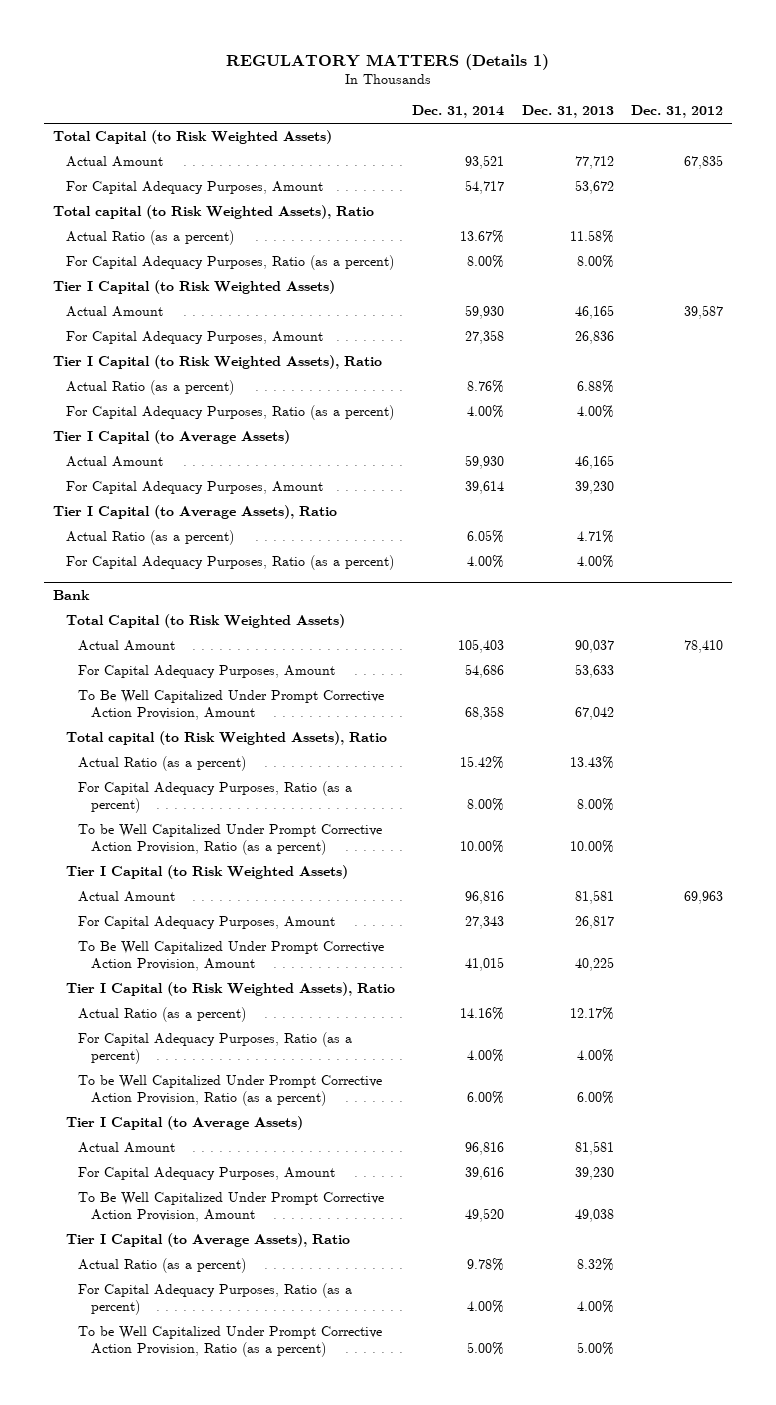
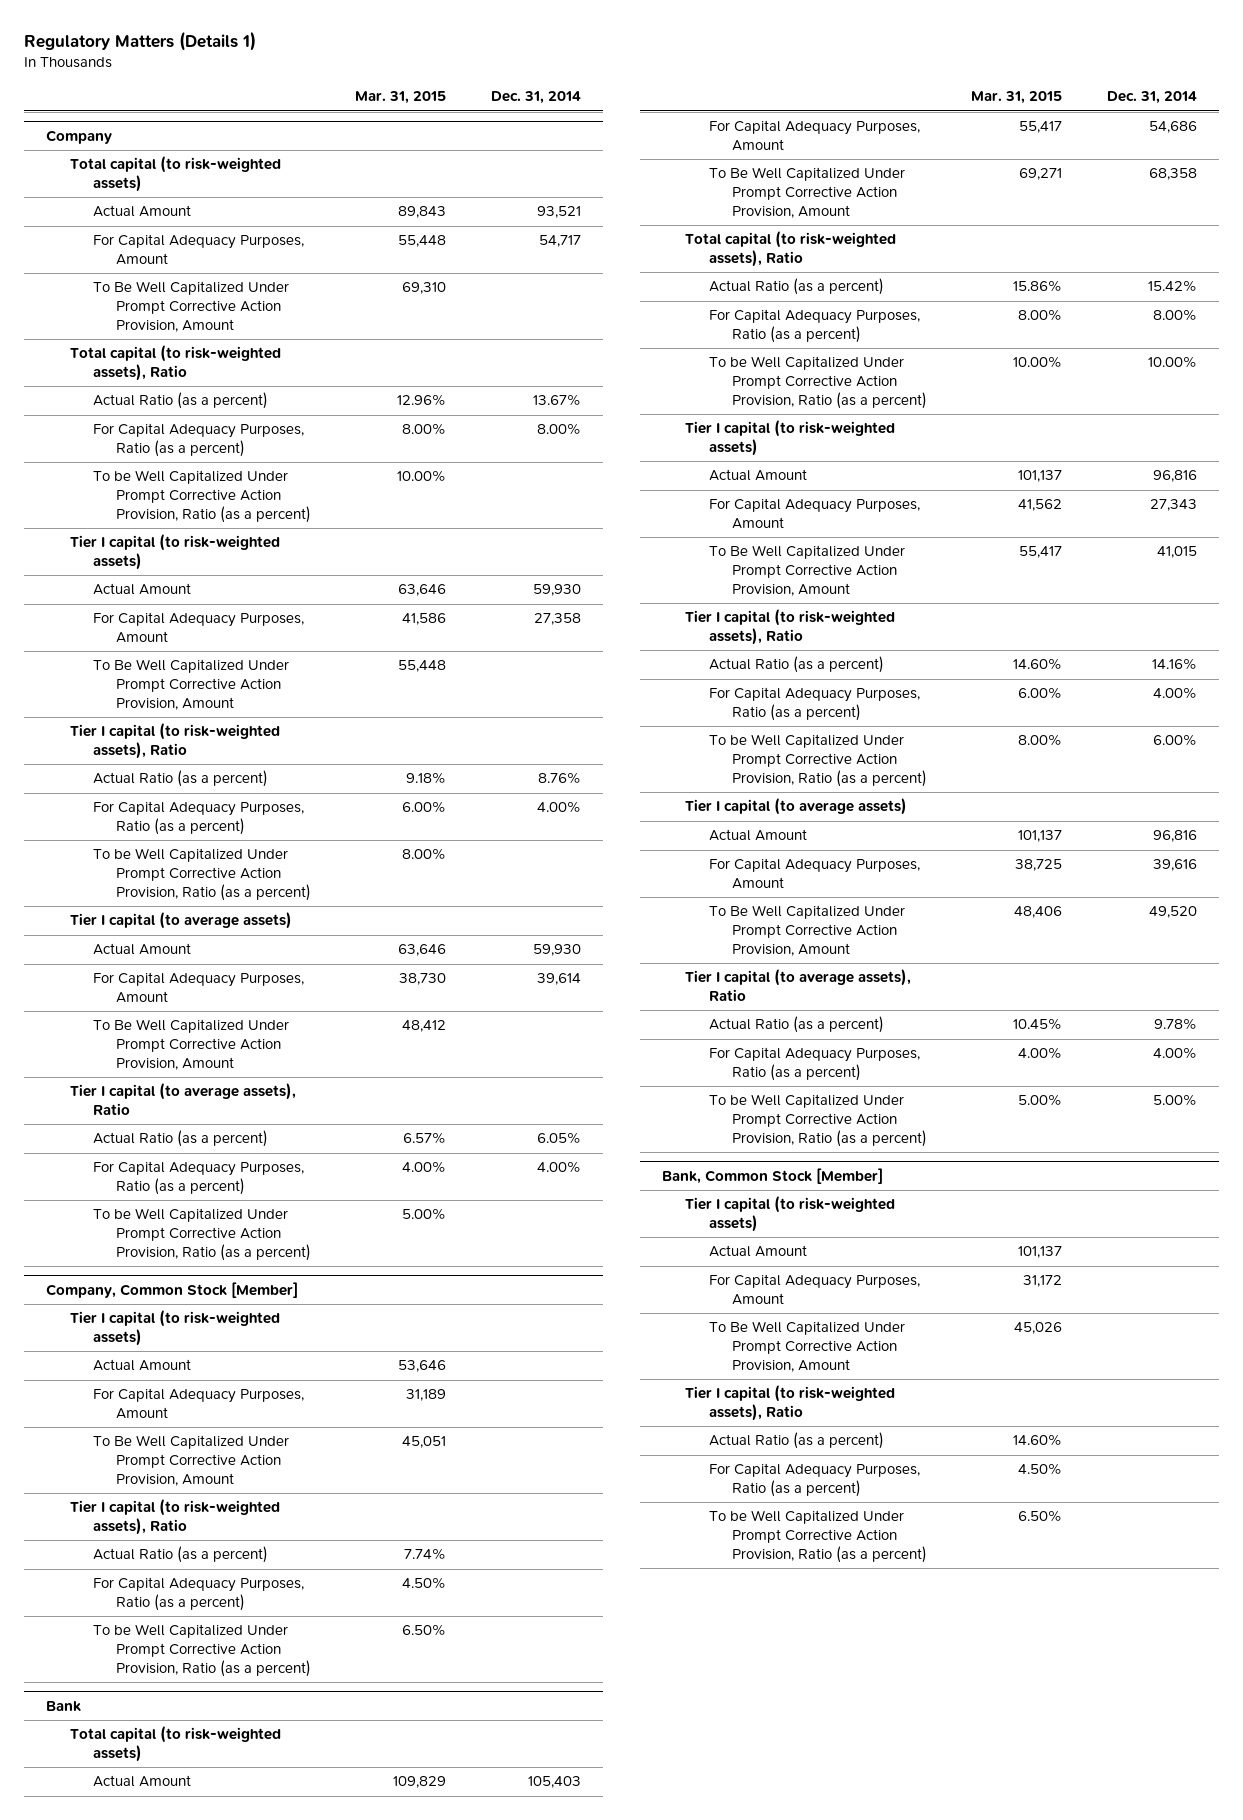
[226,53,550,70] REGULATORY MATTERS (Details 1) -> [24,31,257,52] Regulatory Matters (Details 1)
[521,105,614,119] Dec. 31, 2013 -> none
[631,105,724,119] Dec. 31, 2012 -> none
none -> [355,91,447,105] Mar. 31, 2015
none -> [46,129,113,144] Company
[53,130,333,145] Total Capital (to Risk Weighted Assets) -> [69,156,281,193] Total capital (to risk-weighted assets)
none -> [92,281,289,332] To Be Well Capitalized Under Prompt Corrective Action Provision, Amount
[53,205,375,220] Total capital (to Risk Weighted Assets), Ratio -> [69,345,281,382] Total capital (to risk-weighted assets), Ratio
none -> [92,470,311,523] To be Well Capitalized Under Prompt Corrective Action Provision, Ratio (as a percent)
[53,280,336,295] Tier I Capital (to Risk Weighted Assets) -> [69,534,280,571] Tier I capital (to risk-weighted assets)
none -> [92,659,289,710] To Be Well Capitalized Under Prompt Corrective Action Provision, Amount
[53,355,383,370] Tier I Capital (to Risk Weighted Assets), Ratio -> [69,723,280,760] Tier I capital (to risk-weighted assets), Ratio
none -> [92,848,311,901] To be Well Capitalized Under Prompt Corrective Action Provision, Ratio (as a percent)
[53,430,291,445] Tier I Capital (to Average Assets) -> [69,912,292,930] Tier I capital (to average assets)
none -> [92,1019,289,1070] To Be Well Capitalized Under Prompt Corrective Action Provision, Amount
[53,505,338,520] Tier I Capital (to Average Assets), Ratio -> [69,1083,296,1116] Tier I capital (to average assets), Ratio
none -> [92,1208,311,1261] To be Well Capitalized Under Prompt Corrective Action Provision, Ratio (as a percent)
none -> [46,1281,299,1298] Company, Common Stock [Member]
none -> [69,1310,280,1347] Tier I capital (to risk-weighted assets)
none -> [92,1359,191,1372] Actual Amount
none -> [92,1388,304,1420] For Capital Adequacy Purposes, Amount
none -> [92,1435,289,1486] To Be Well Capitalized Under Prompt Corrective Action Provision, Amount
none -> [69,1499,280,1536] Tier I capital (to risk-weighted assets), Ratio
none -> [92,1546,268,1564] Actual Ratio (as a percent)
none -> [92,1577,304,1612] For Capital Adequacy Purposes, Ratio (as a percent)
none -> [92,1624,311,1677] To be Well Capitalized Under Prompt Corrective Action Provision, Ratio (as a percent)
[65,614,345,629] Total Capital (to Risk Weighted Assets) -> [69,1726,281,1763] Total capital (to risk-weighted assets)
[65,731,387,746] Total capital (to Risk Weighted Assets), Ratio -> [685,231,897,268] Total capital (to risk-weighted assets), Ratio
[65,865,348,880] Tier I Capital (to Risk Weighted Assets) -> [685,420,896,457] Tier I capital (to risk-weighted assets)
[65,982,395,997] Tier I Capital (to Risk Weighted Assets), Ratio -> [685,609,896,646] Tier I capital (to risk-weighted assets), Ratio
[65,1116,303,1131] Tier I Capital (to Average Assets) -> [685,798,908,816] Tier I capital (to average assets)
[65,1233,350,1248] Tier I Capital (to Average Assets), Ratio -> [685,969,912,1002] Tier I capital (to average assets), Ratio
none -> [662,1167,884,1184] Bank, Common Stock [Member]
none -> [685,1196,896,1233] Tier I capital (to risk-weighted assets)
none -> [708,1245,807,1258] Actual Amount
none -> [708,1274,920,1306] For Capital Adequacy Purposes, Amount
none -> [708,1321,905,1372] To Be Well Capitalized Under Prompt Corrective Action Provision, Amount
none -> [685,1385,896,1422] Tier I capital (to risk-weighted assets), Ratio
none -> [708,1432,884,1450] Actual Ratio (as a percent)
none -> [708,1463,920,1498] For Capital Adequacy Purposes, Ratio (as a percent)
none -> [708,1510,927,1563] To be Well Capitalized Under Prompt Corrective Action Provision, Ratio (as a percent)

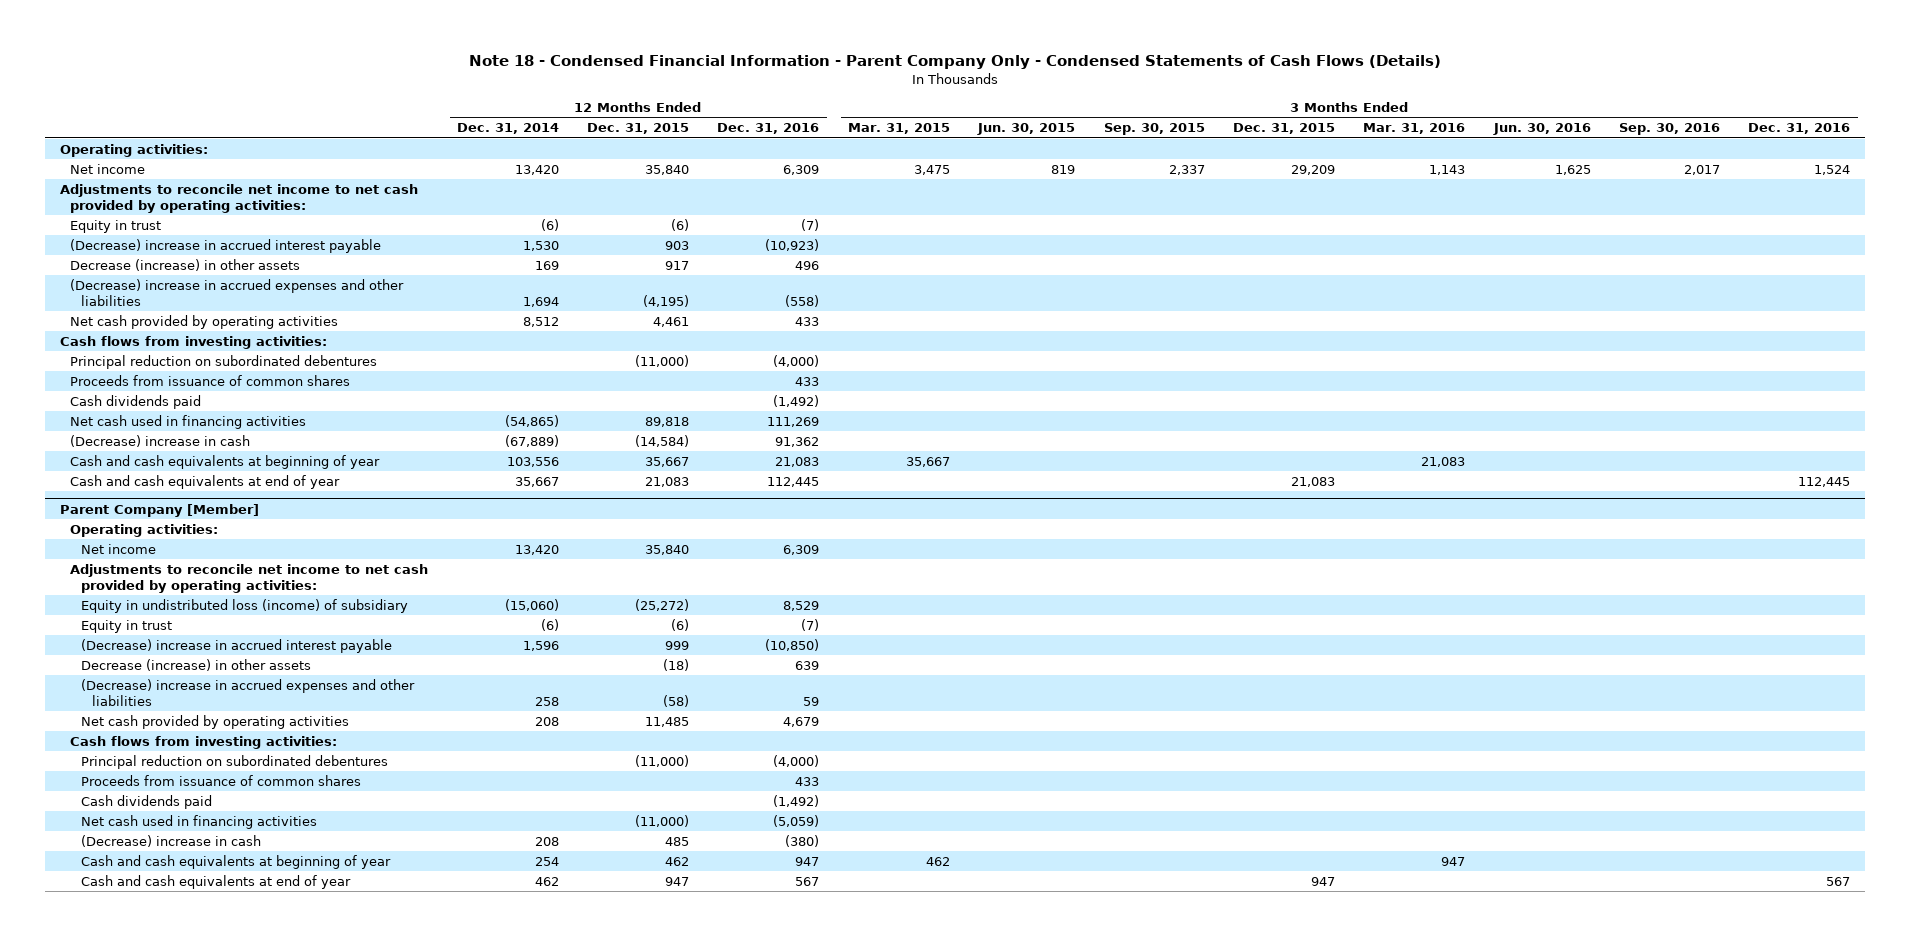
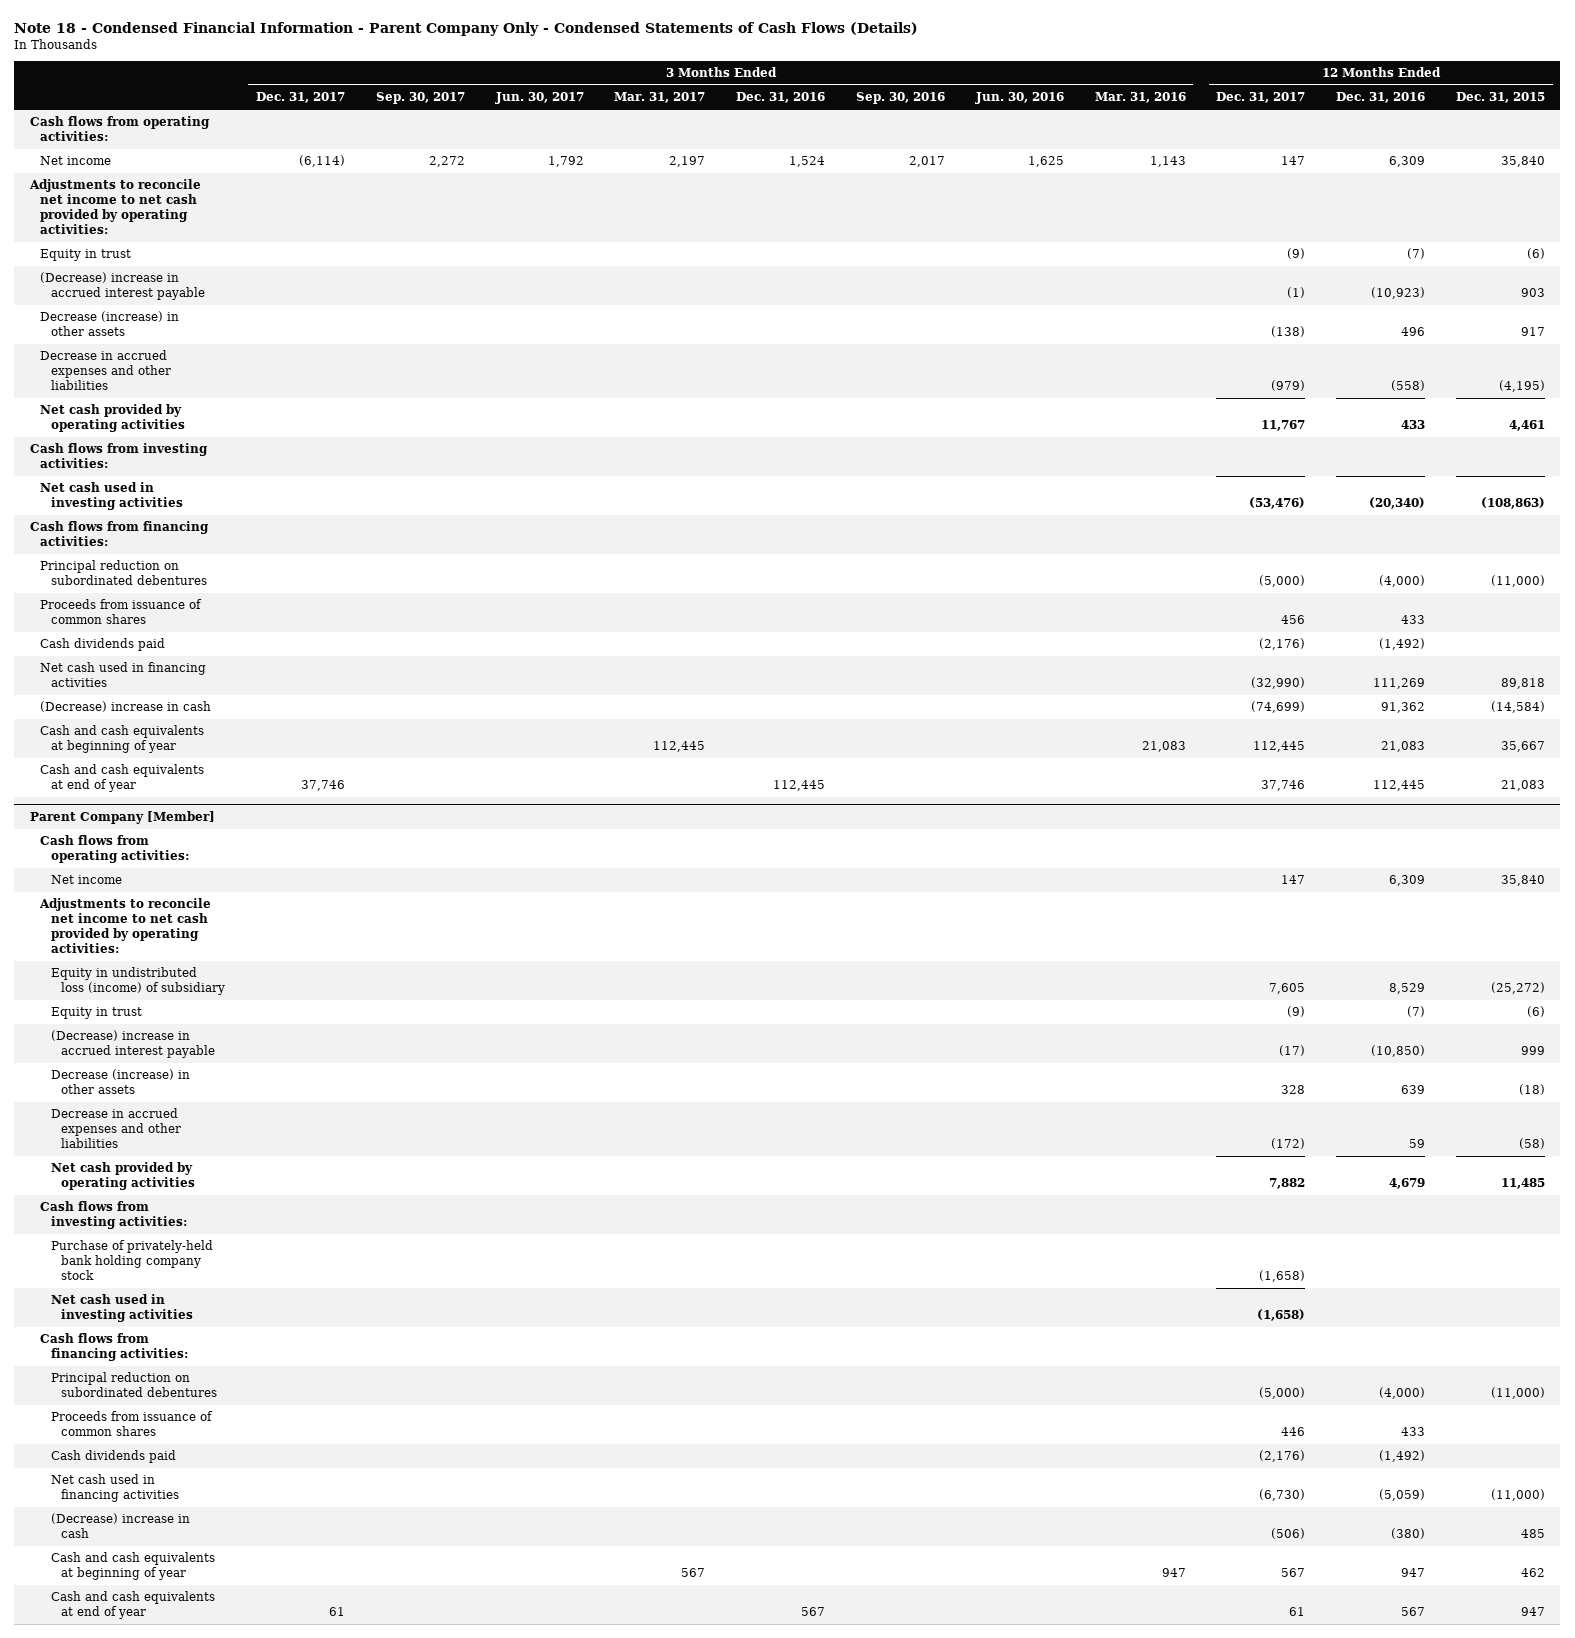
[456,123,559,135] Dec. 31, 2014 -> none
[847,123,950,135] Mar. 31, 2015 -> none
[977,123,1076,136] Jun. 30, 2015 -> none
[1103,123,1205,136] Sep. 30, 2015 -> none
[1232,123,1335,135] Dec. 31, 2015 -> none
none -> [256,92,346,104] Dec. 31, 2017
none -> [375,92,465,105] Sep. 30, 2017
none -> [494,92,584,105] Jun. 30, 2017
none -> [614,92,706,104] Mar. 31, 2017
none -> [1216,92,1306,104] Dec. 31, 2017
[59,144,208,158] Operating activities: -> none
none -> [29,116,210,142] Cash flows from operating activities:
[70,279,405,306] (Decrease) increase in accrued expenses and other liabilities -> [40,350,171,391] Decrease in accrued expenses and other liabilities
none -> [40,482,183,511] Net cash used in investing activities
none -> [29,521,209,547] Cash flows from financing activities:
[70,524,219,538] Operating activities: -> none
none -> [40,835,189,864] Cash flows from operating activities:
[81,679,416,706] (Decrease) increase in accrued expenses and other liabilities -> [50,1108,182,1149] Decrease in accrued expenses and other liabilities
none -> [50,1240,213,1281] Purchase of privately-held bank holding company stock
none -> [50,1294,194,1323] Net cash used in investing activities
none -> [40,1333,188,1362] Cash flows from financing activities:

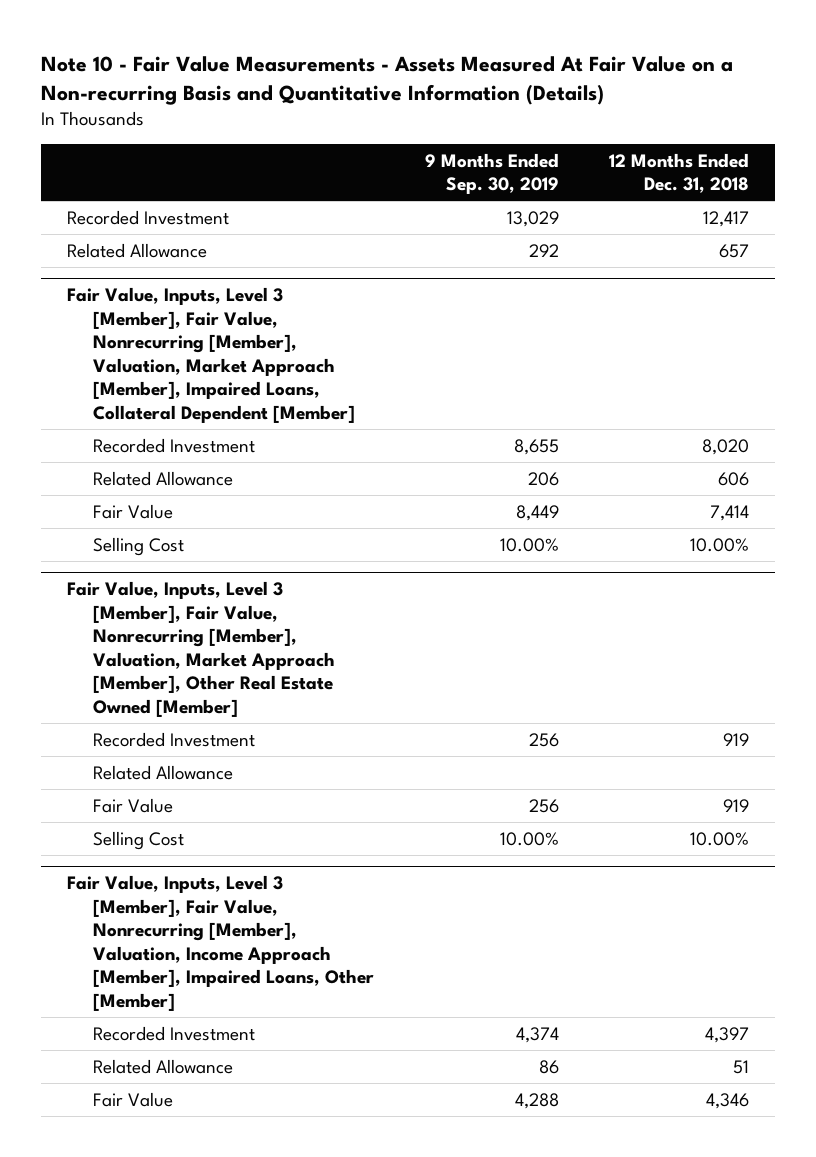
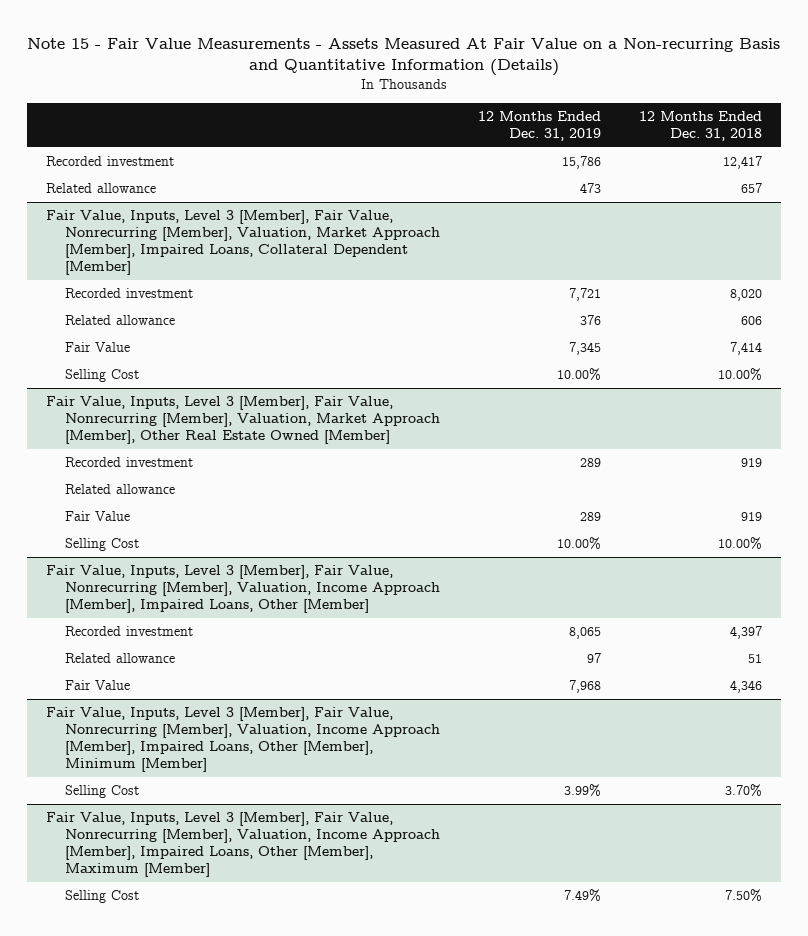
[41,55,734,105] Note 10 - Fair Value Measurements - Assets Measured At Fair Value on a Non-recurring Basis and Quantitative Information (Details) -> [27,37,781,77] Note 15 - Fair Value Measurements - Assets Measured At Fair Value on a Non-recurring Basis and Quantitative Information (Details)
[424,152,559,195] 9 Months Ended Sep. 30, 2019 -> none
none -> [478,111,602,142] 12 Months Ended Dec. 31, 2019
[66,209,229,225] Recorded Investment -> [46,156,175,167] Recorded investment
[66,242,207,258] Related Allowance -> [46,183,157,194] Related allowance
[93,437,256,453] Recorded Investment -> [65,288,194,299] Recorded investment
[93,470,234,486] Related Allowance -> [65,315,176,326] Related allowance
[93,731,256,747] Recorded Investment -> [65,457,194,468] Recorded investment
[93,764,234,780] Related Allowance -> [65,484,176,495] Related allowance
[93,1025,256,1041] Recorded Investment -> [65,626,194,637] Recorded investment
[93,1058,234,1074] Related Allowance -> [65,653,176,664] Related allowance
none -> [46,707,441,773] Fair Value, Inputs, Level 3 [Member], Fair Value, Nonrecurring [Member], Valuation, Income Approach [Member], Impaired Loans, Other [Member], Minimum [Member]
none -> [65,785,140,799] Selling Cost
none -> [46,812,441,878] Fair Value, Inputs, Level 3 [Member], Fair Value, Nonrecurring [Member], Valuation, Income Approach [Member], Impaired Loans, Other [Member], Maximum [Member]
none -> [65,890,140,904] Selling Cost

